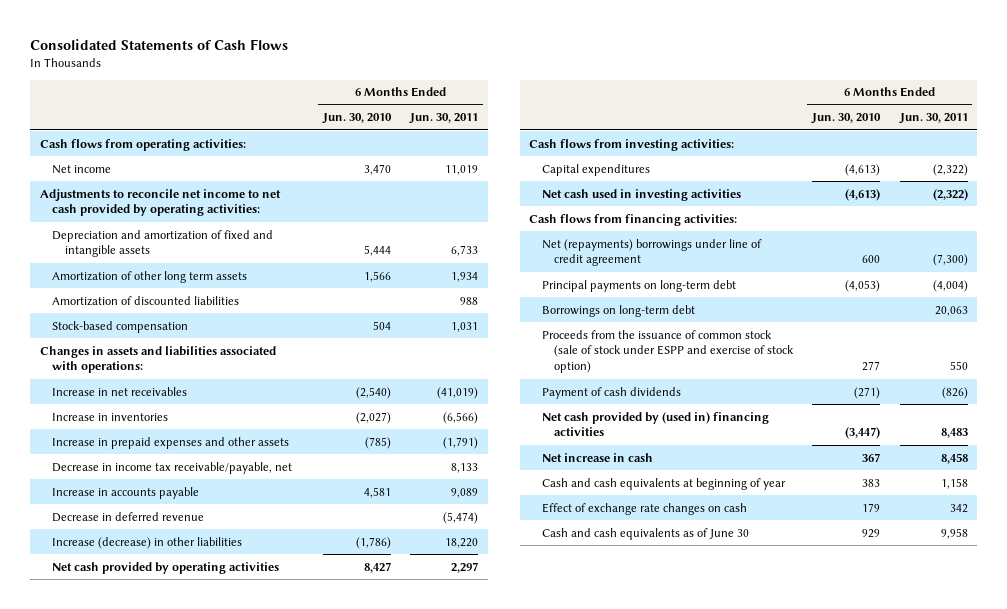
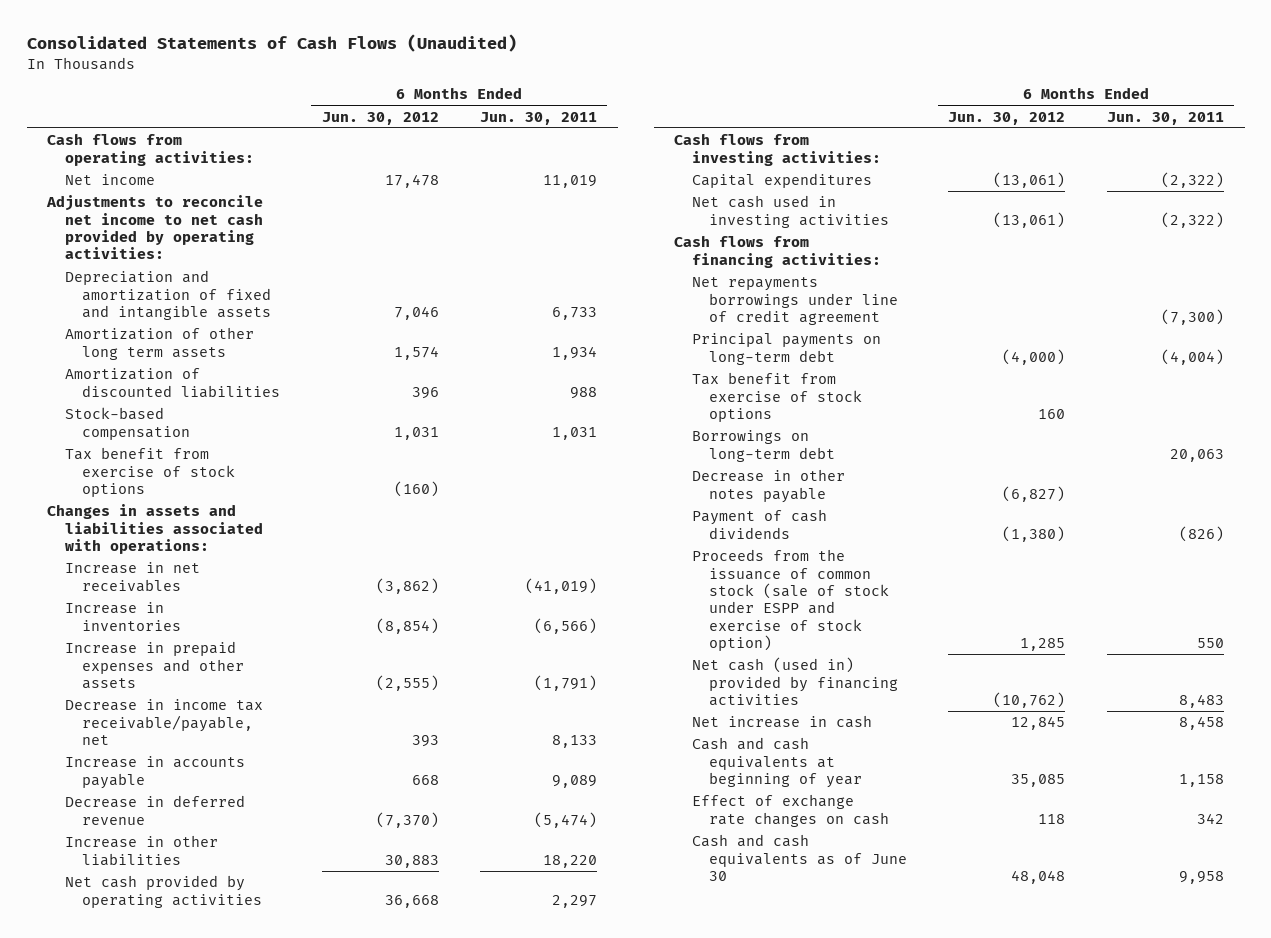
[30,38,289,50] Consolidated Statements of Cash Flows -> [26,34,517,53] Consolidated Statements of Cash Flows (Unaudited)
[321,113,392,125] Jun. 30, 2010 -> none
none -> [321,111,439,125] Jun. 30, 2012
none -> [64,447,236,498] Tax benefit from exercise of stock options
[52,536,243,549] Increase (decrease) in other liabilities -> [64,835,218,866] Increase in other liabilities
[541,238,762,267] Net (repayments) borrowings under line of credit agreement -> [691,277,899,326] Net repayments borrowings under line of credit agreement
none -> [691,372,863,423] Tax benefit from exercise of stock options
none -> [691,469,845,503] Decrease in other notes payable
[541,329,794,374] Proceeds from the issuance of common stock (sale of stock under ESPP and exercise of stock option) -> [691,549,890,652] Proceeds from the issuance of common stock (sale of stock under ESPP and exercise of stock option)
[541,411,769,437] Net cash provided by (used in) financing activities -> [691,657,899,707] Net cash (used in) provided by financing activities

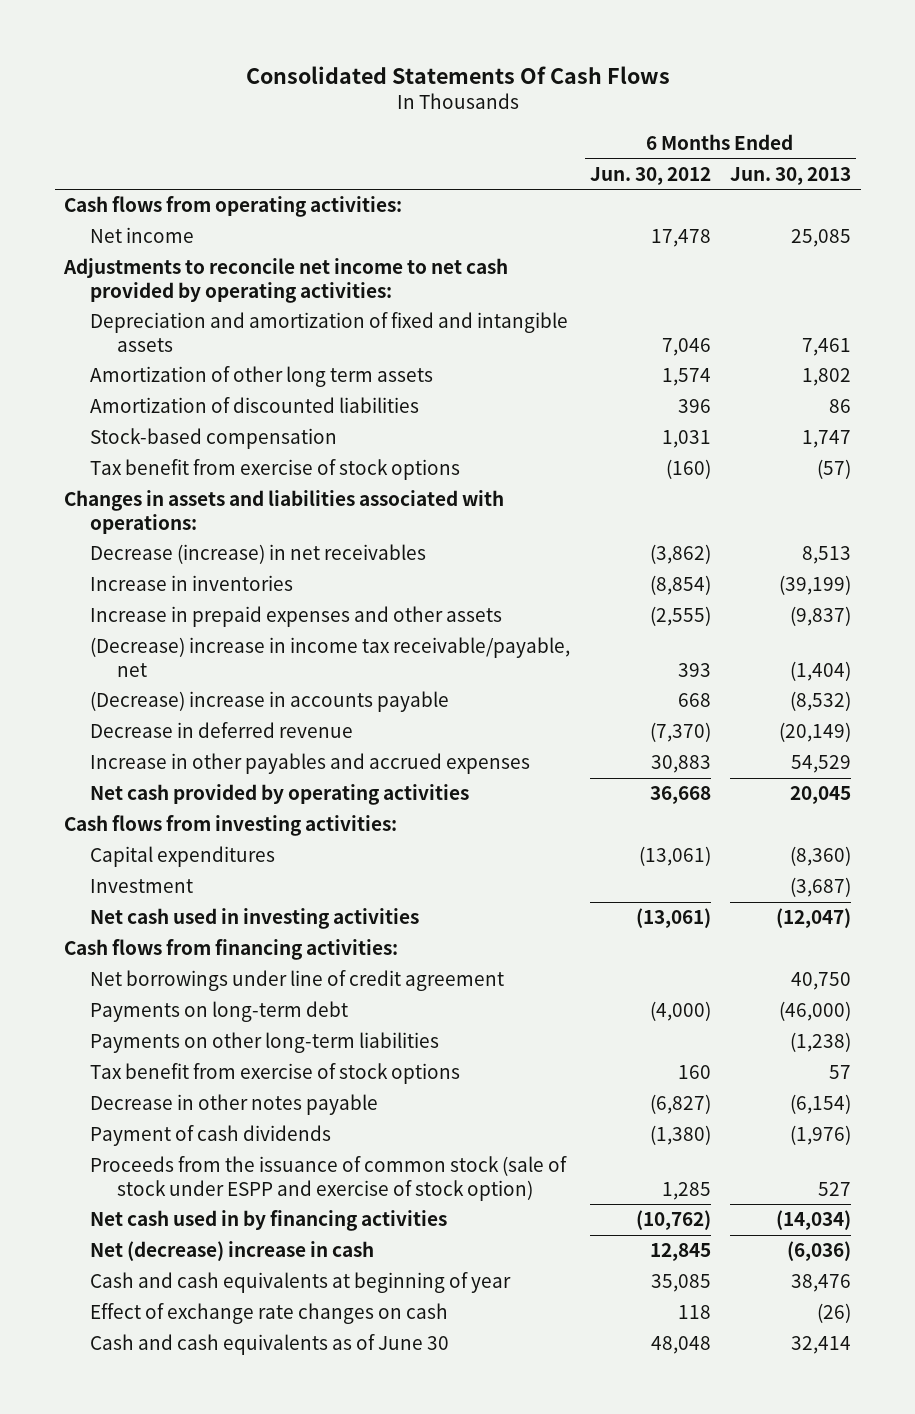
[26,34,517,53] Consolidated Statements of Cash Flows (Unaudited) -> [245,65,670,84] Consolidated Statements Of Cash Flows
[479,111,597,125] Jun. 30, 2011 -> none
none -> [729,166,851,185] Jun. 30, 2013
[64,562,200,592] Increase in net receivables -> [90,544,427,565] Decrease (increase) in net receivables
[64,699,263,746] Decrease in income tax receivable/payable, net -> [90,637,571,677] (Decrease) increase in income tax receivable/payable, net
[64,756,245,789] Increase in accounts payable -> [90,691,450,713] (Decrease) increase in accounts payable
[64,835,218,866] Increase in other liabilities -> [90,753,531,775] Increase in other payables and accrued expenses
none -> [90,879,194,894] Investment
[691,277,899,326] Net repayments borrowings under line of credit agreement -> [90,970,505,992] Net borrowings under line of credit agreement
[691,333,881,365] Principal payments on long-term debt -> [90,1001,349,1023] Payments on long-term debt
none -> [90,1032,440,1054] Payments on other long-term liabilities
[691,430,836,462] Borrowings on long-term debt -> none
[691,657,899,707] Net cash (used in) provided by financing activities -> [90,1210,448,1232] Net cash used in by financing activities
[691,715,872,729] Net increase in cash -> [90,1241,375,1262] Net (decrease) increase in cash

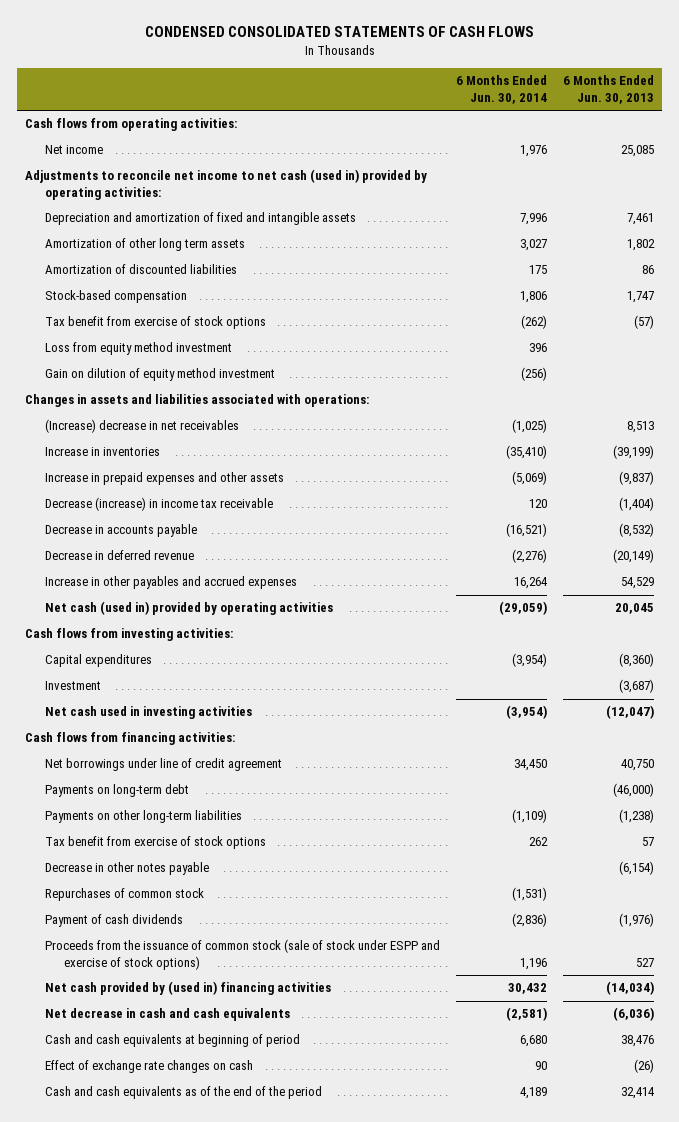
[245,65,670,84] Consolidated Statements Of Cash Flows -> [144,26,534,38] CONDENSED CONSOLIDATED STATEMENTS OF CASH FLOWS
[589,166,711,185] Jun. 30, 2012 -> none
none -> [455,75,547,105] 6 Months Ended Jun. 30, 2014
[63,258,509,303] Adjustments to reconcile net income to net cash provided by operating activities: -> [25,169,428,201] Adjustments to reconcile net income to net cash (used in) provided by operating activities:
none -> [44,342,232,356] Loss from equity method investment
none -> [44,368,275,382] Gain on dilution of equity method investment
[90,544,427,565] Decrease (increase) in net receivables -> [44,419,239,434] (Increase) decrease in net receivables
[90,637,571,677] (Decrease) increase in income tax receivable/payable, net -> [44,497,273,512] Decrease (increase) in income tax receivable
[90,691,450,713] (Decrease) increase in accounts payable -> [44,524,197,538] Decrease in accounts payable
[90,784,470,806] Net cash provided by operating activities -> [44,601,333,616] Net cash (used in) provided by operating activities
none -> [44,888,204,902] Repurchases of common stock
[90,1156,568,1201] Proceeds from the issuance of common stock (sale of stock under ESPP and exercise of stock option) -> [44,939,440,971] Proceeds from the issuance of common stock (sale of stock under ESPP and exercise of stock options)
[90,1210,448,1232] Net cash used in by financing activities -> [44,981,331,996] Net cash provided by (used in) financing activities
[90,1241,375,1262] Net (decrease) increase in cash -> [44,1008,290,1022] Net decrease in cash and cash equivalents
[90,1272,512,1294] Cash and cash equivalents at beginning of year -> [44,1034,300,1048] Cash and cash equivalents at beginning of period
[90,1334,450,1356] Cash and cash equivalents as of June 30 -> [44,1086,322,1100] Cash and cash equivalents as of the end of the period

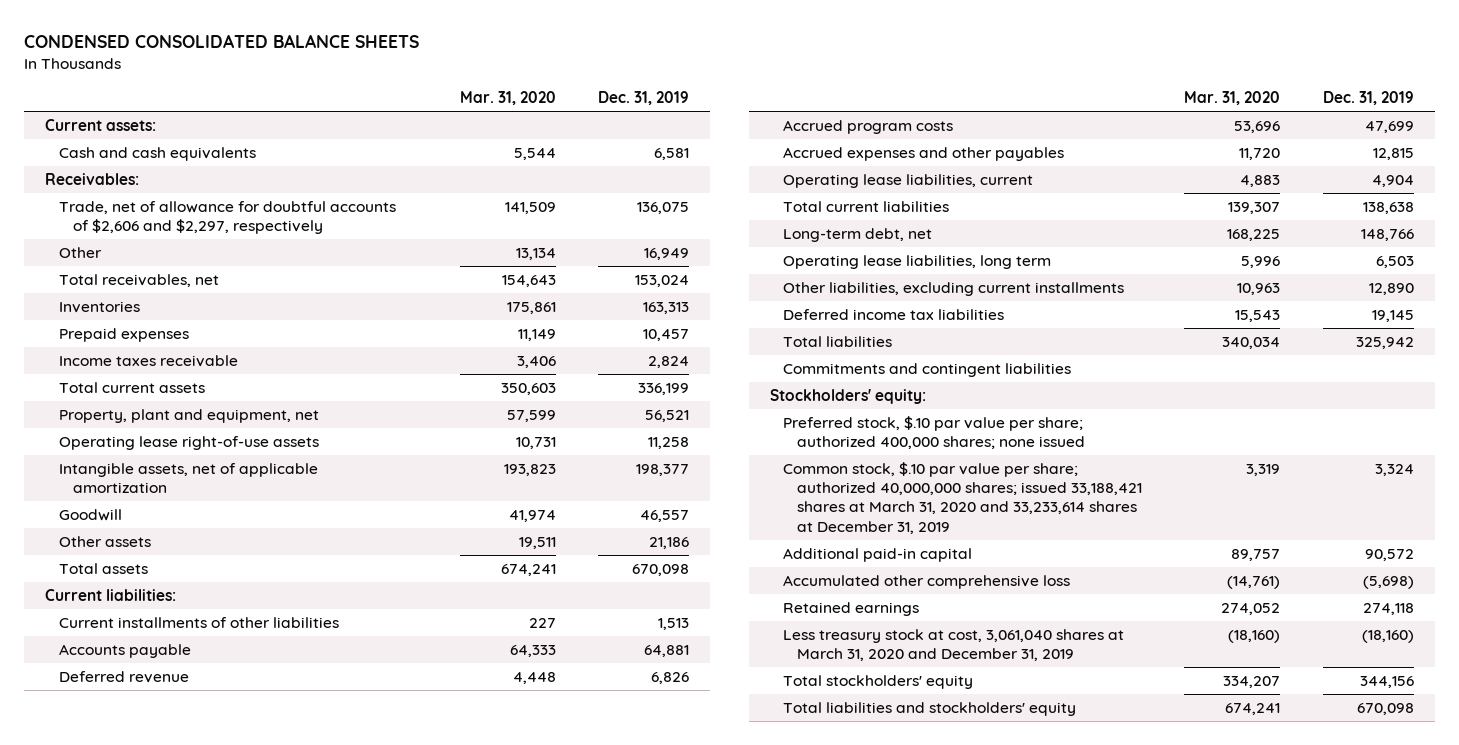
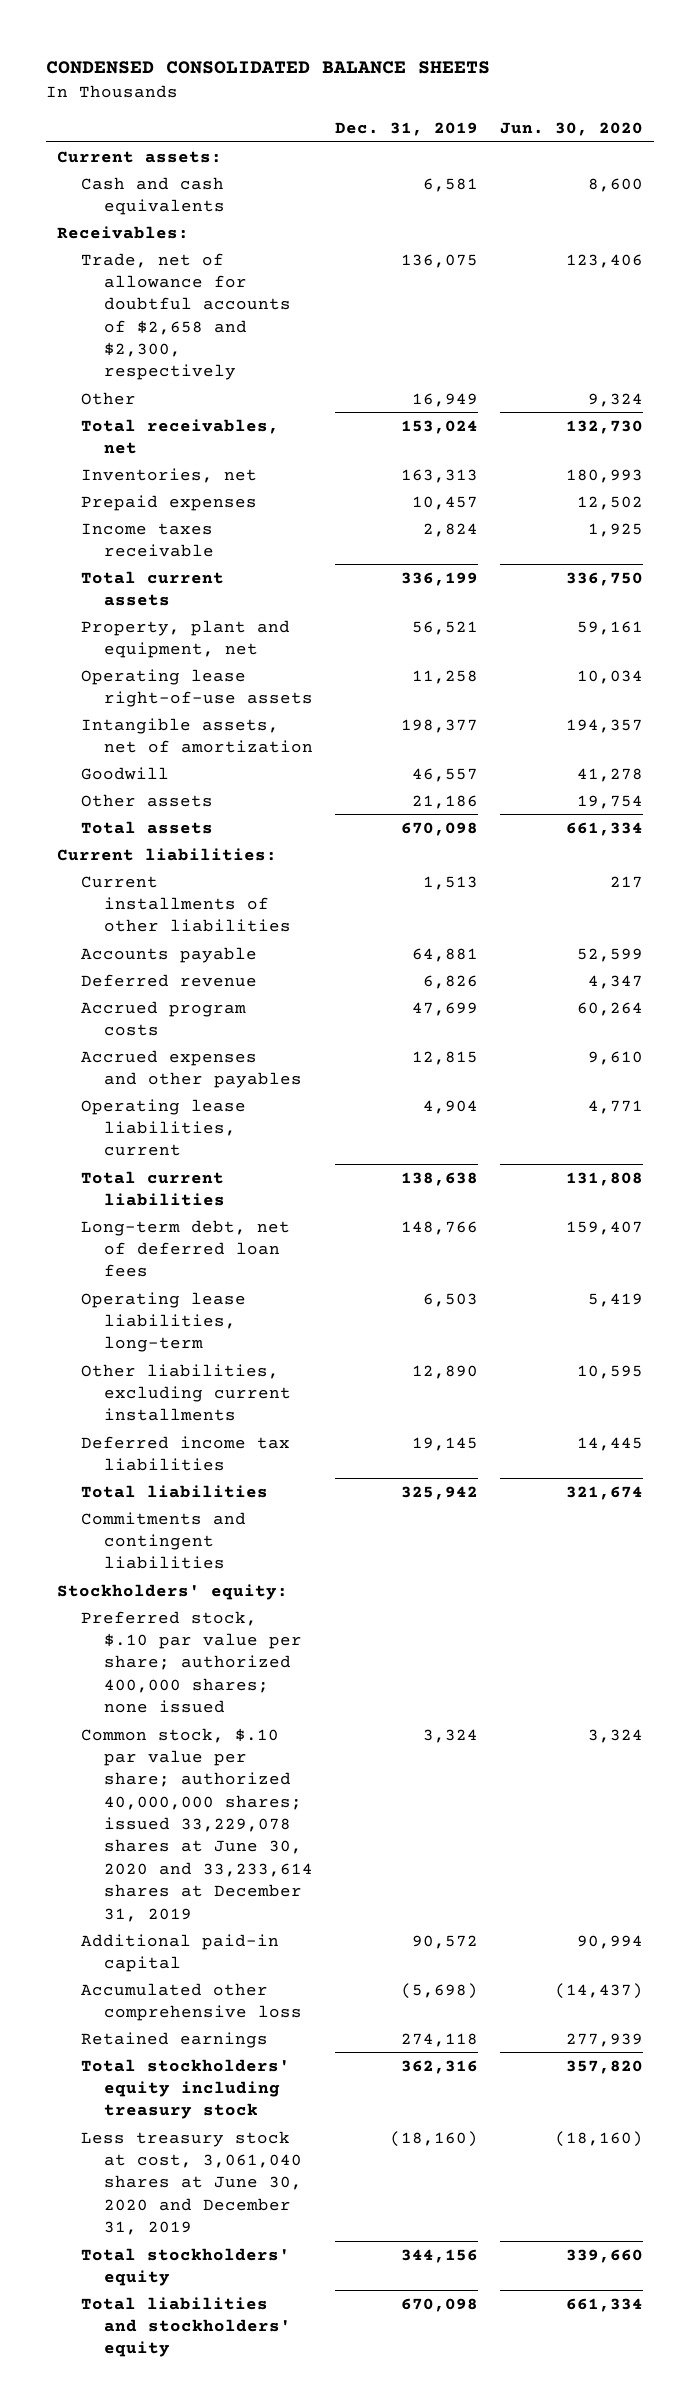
[459,90,556,105] Mar. 31, 2020 -> none
none -> [500,122,644,137] Jun. 30, 2020
[59,201,397,235] Trade, net of allowance for doubtful accounts of $2,606 and $2,297, respectively -> [80,252,292,381] Trade, net of allowance for doubtful accounts of $2,658 and $2,300, respectively
[59,301,141,314] Inventories -> [80,467,257,483] Inventories, net
[59,463,319,494] Intangible assets, net of applicable amortization -> [80,717,314,753] Intangible assets, net of amortization
[783,228,933,243] Long-term debt, net -> [80,1219,290,1278] Long-term debt, net of deferred loan fees
[783,255,1052,270] Operating lease liabilities, long term -> [80,1291,246,1353] Operating lease liabilities, long-term
[783,462,1143,534] Common stock, $.10 par value per share; authorized 40,000,000 shares; issued 33,188,421 shares at March 31, 2020 and 33,233,614 shares at December 31, 2019 -> [80,1727,314,1922] Common stock, $.10 par value per share; authorized 40,000,000 shares; issued 33,229,078 shares at June 30, 2020 and 33,233,614 shares at December 31, 2019
none -> [80,2058,290,2120] Total stockholders' equity including treasury stock
[783,629,1125,662] Less treasury stock at cost, 3,061,040 shares at March 31, 2020 and December 31, 2019 -> [80,2130,303,2236] Less treasury stock at cost, 3,061,040 shares at June 30, 2020 and December 31, 2019

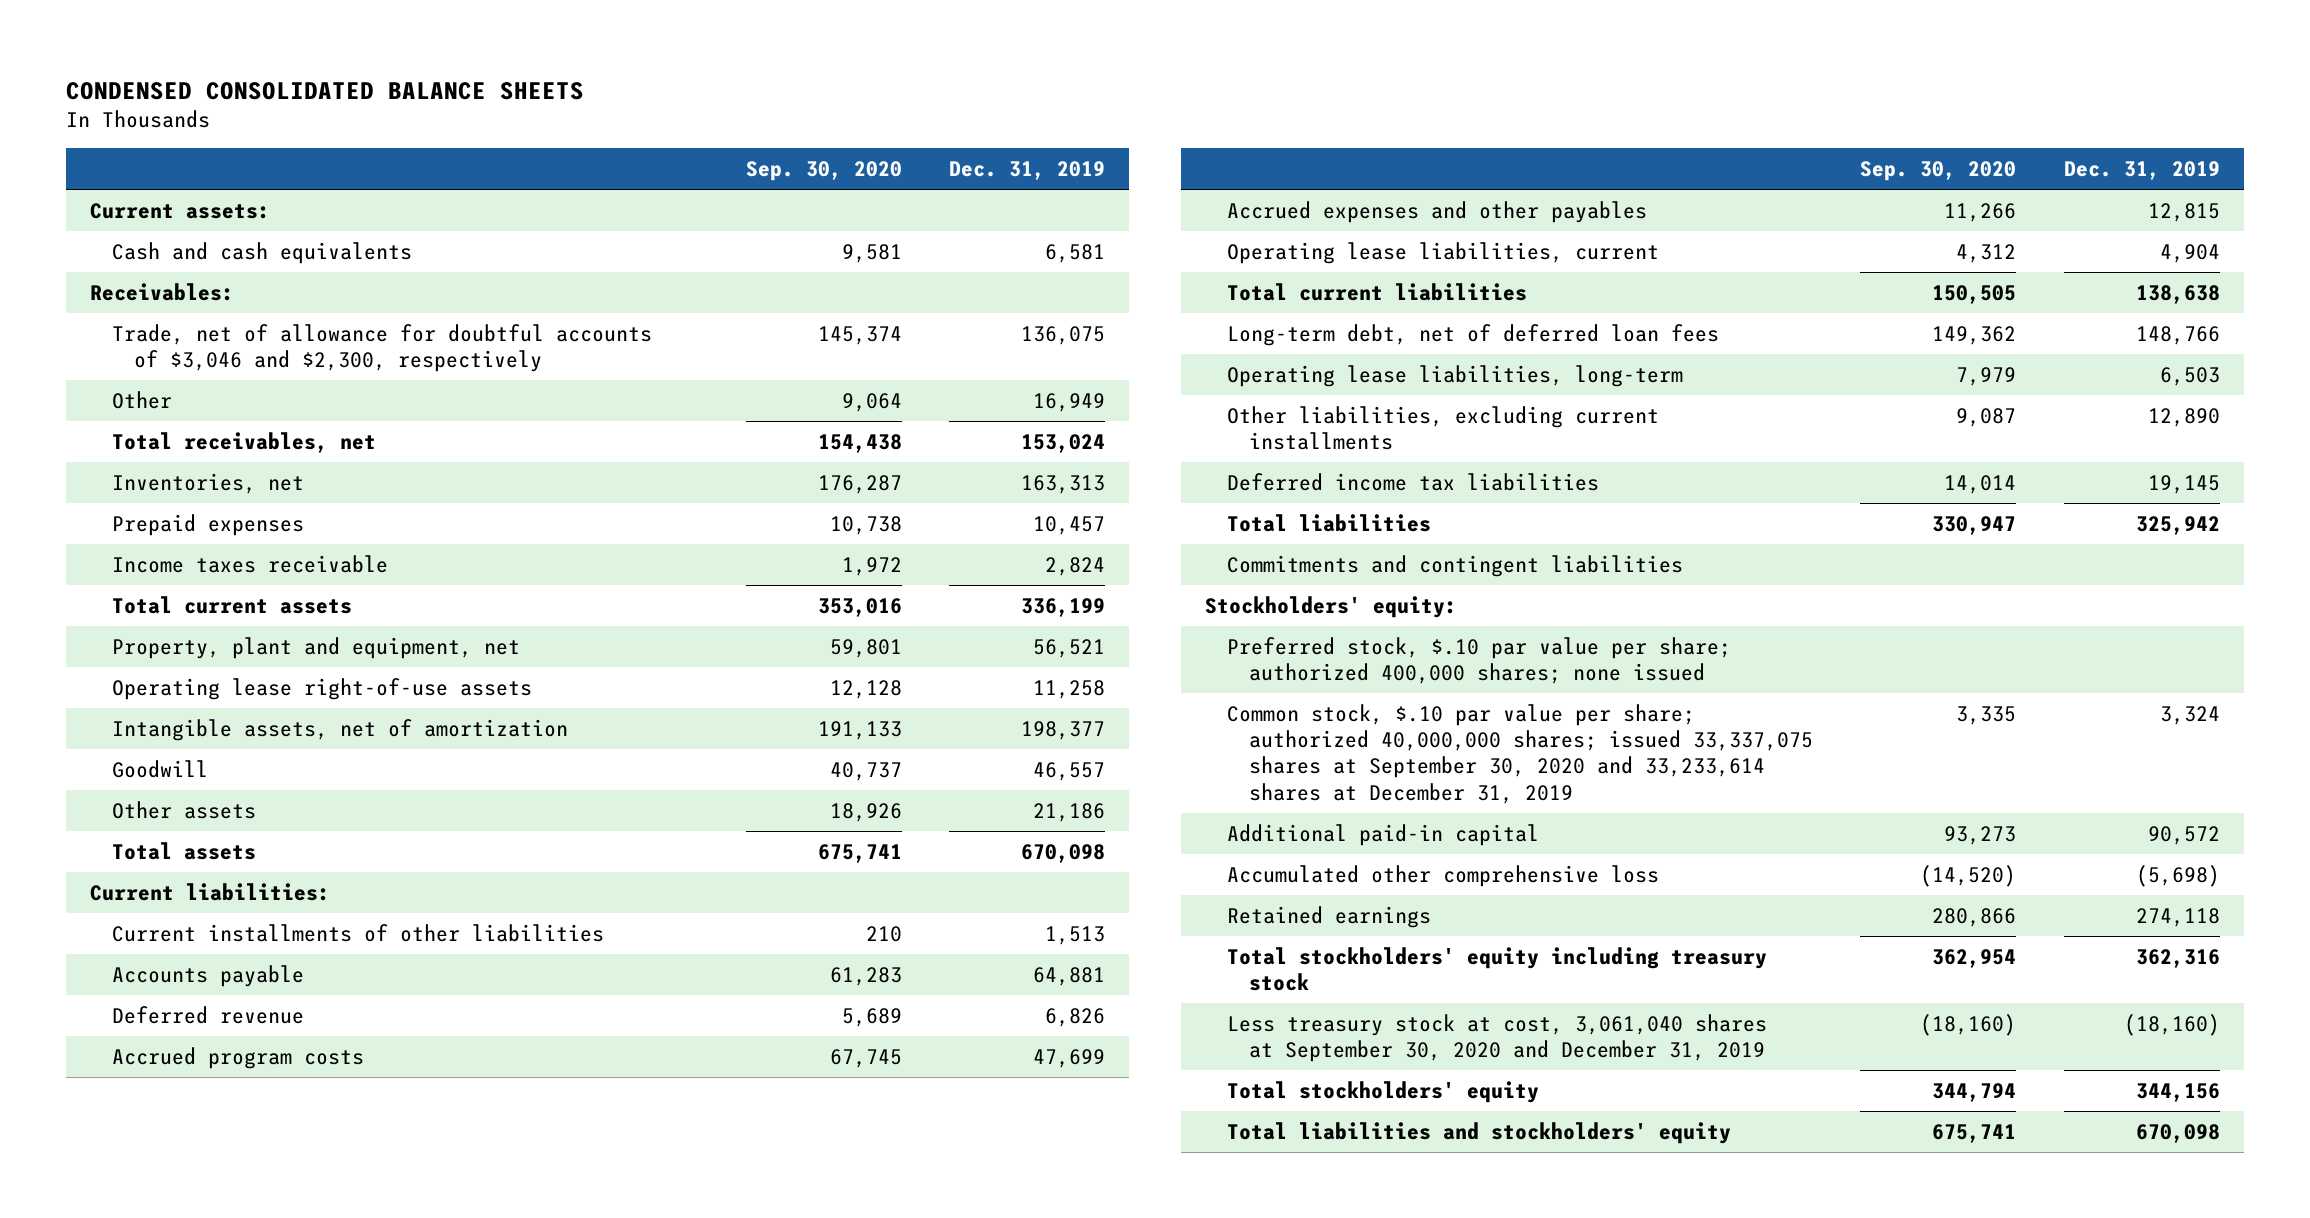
[500,122,644,137] Jun. 30, 2020 -> none
none -> [745,160,902,181] Sep. 30, 2020
[80,252,292,381] Trade, net of allowance for doubtful accounts of $2,658 and $2,300, respectively -> [112,323,653,373] Trade, net of allowance for doubtful accounts of $3,046 and $2,300, respectively
[80,1727,314,1922] Common stock, $.10 par value per share; authorized 40,000,000 shares; issued 33,229,078 shares at June 30, 2020 and 33,233,614 shares at December 31, 2019 -> [1226,703,1813,804] Common stock, $.10 par value per share; authorized 40,000,000 shares; issued 33,337,075 shares at September 30, 2020 and 33,233,614 shares at December 31, 2019
[80,2130,303,2236] Less treasury stock at cost, 3,061,040 shares at June 30, 2020 and December 31, 2019 -> [1226,1013,1767,1063] Less treasury stock at cost, 3,061,040 shares at September 30, 2020 and December 31, 2019

